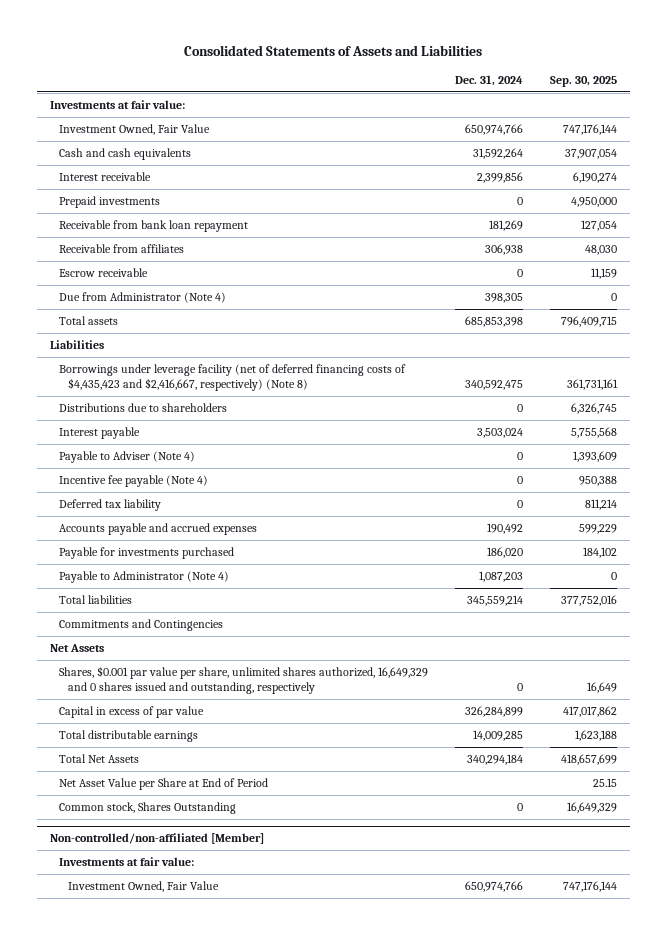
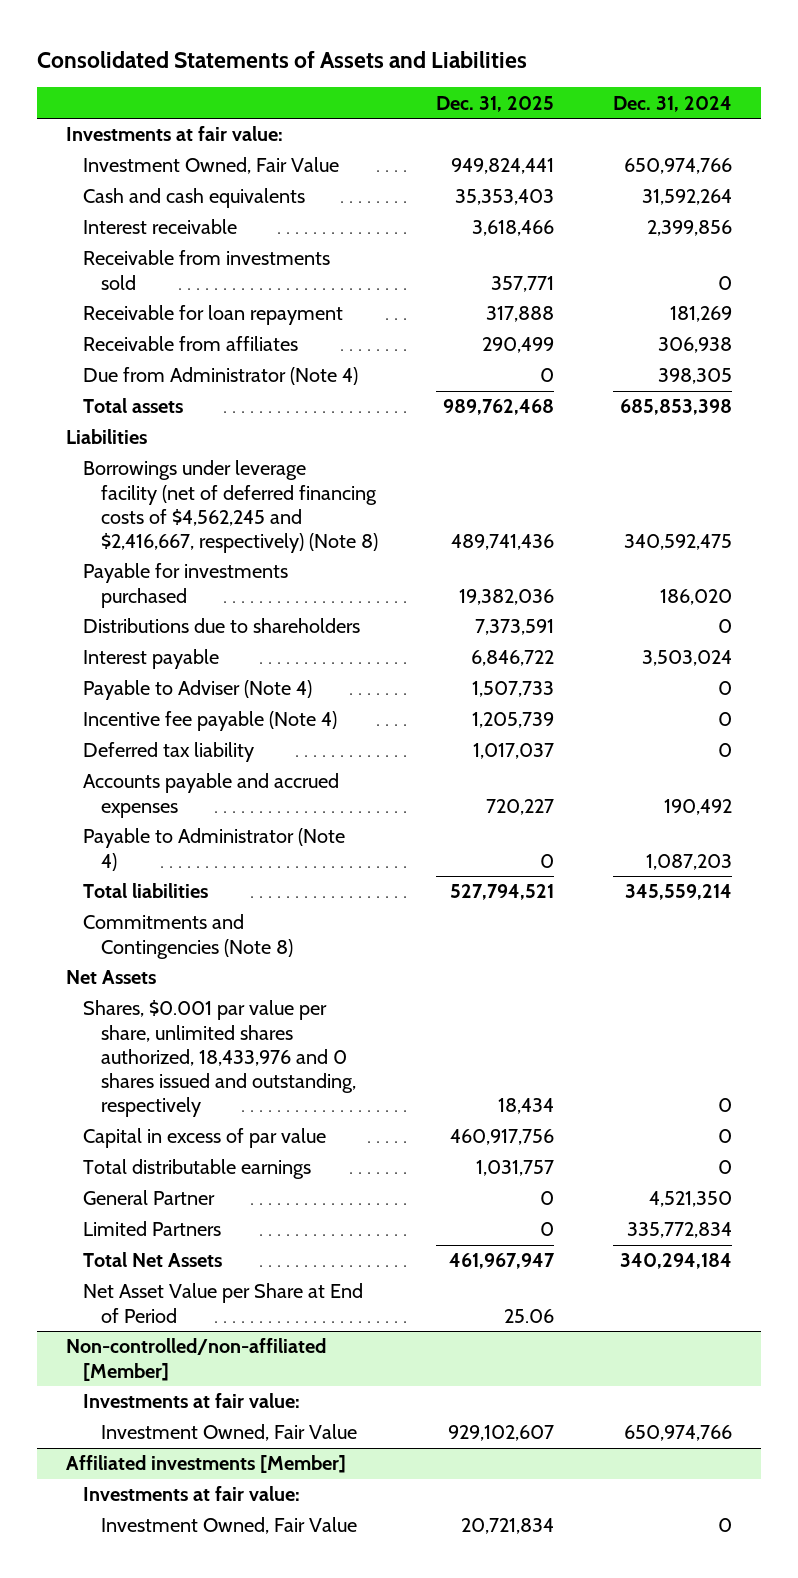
[549,75,617,87] Sep. 30, 2025 -> none
none -> [436,95,555,112] Dec. 31, 2025
[59,196,161,209] Prepaid investments -> none
none -> [83,250,331,290] Receivable from investments sold
[59,220,249,233] Receivable from bank loan repayment -> [83,305,344,326] Receivable for loan repayment
[59,268,149,278] Escrow receivable -> none
[59,364,407,391] Borrowings under leverage facility (net of deferred financing costs of $4,435,423 and $2,416,667, respectively) (Note 8) -> [83,460,378,553] Borrowings under leverage facility (net of deferred financing costs of $4,562,245 and $2,416,667, respectively) (Note 8)
[59,547,235,560] Payable for investments purchased -> [83,563,289,608] Payable for investments purchased
[59,619,224,632] Commitments and Contingencies -> [83,914,293,959] Commitments and Contingencies (Note 8)
[59,666,429,694] Shares, $0.001 par value per share, unlimited shares authorized, 16,649,329 and 0 shares issued and outstanding, respectively -> [83,1000,356,1118] Shares, $0.001 par value per share, unlimited shares authorized, 18,433,976 and 0 shares issued and outstanding, respectively
[464,706,523,718] 326,284,899 -> [717,1129,732,1144] 0
[472,730,523,742] 14,009,285 -> [717,1160,732,1175] 0
none -> [83,1190,216,1206] General Partner
none -> [83,1221,222,1237] Limited Partners
[59,802,237,815] Common stock, Shares Outstanding -> none
none -> [66,1455,347,1474] Affiliated investments [Member]
none -> [83,1486,301,1502] Investments at fair value:
none -> [100,1517,357,1535] Investment Owned, Fair Value

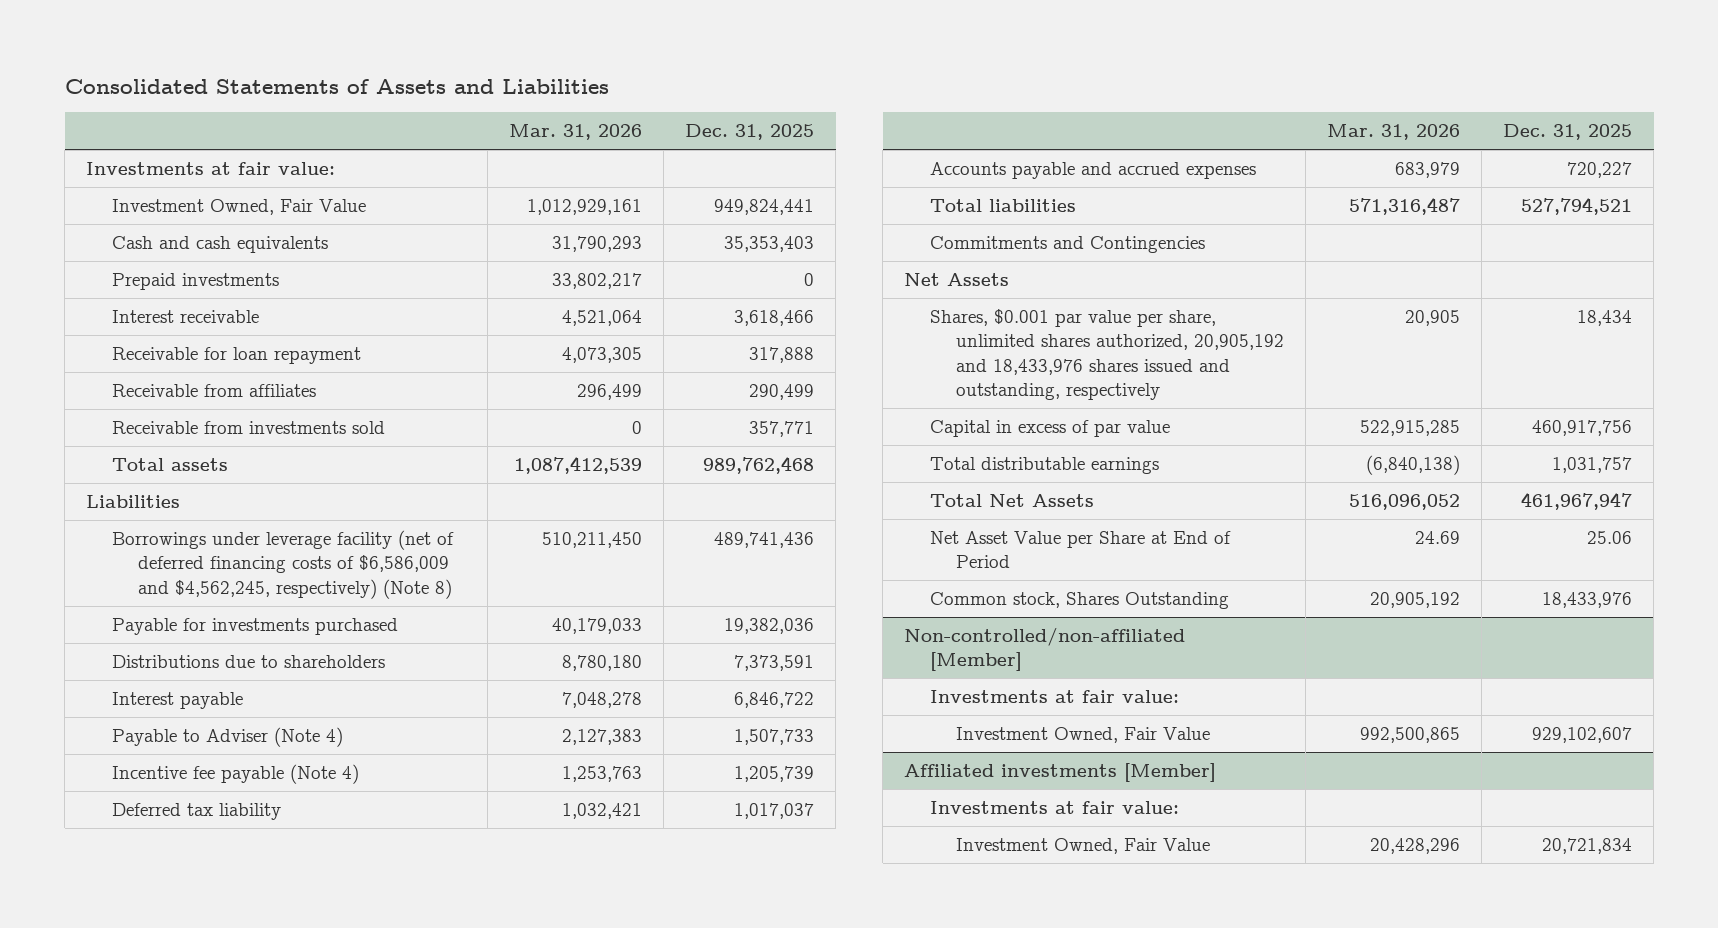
[612,95,732,112] Dec. 31, 2024 -> none
none -> [509,124,643,141] Mar. 31, 2026
none -> [112,272,280,290] Prepaid investments
[83,367,359,386] Due from Administrator (Note 4) -> none
[83,250,331,290] Receivable from investments sold -> [112,420,386,434] Receivable from investments sold
[83,460,378,553] Borrowings under leverage facility (net of deferred financing costs of $4,562,245 and $2,416,667, respectively) (Note 8) -> [112,529,455,599] Borrowings under leverage facility (net of deferred financing costs of $6,586,009 and $4,562,245, respectively) (Note 8)
[83,828,346,871] Payable to Administrator (Note 4) -> none
[83,914,293,959] Commitments and Contingencies (Note 8) -> [930,235,1206,253] Commitments and Contingencies
[83,1000,356,1118] Shares, $0.001 par value per share, unlimited shares authorized, 18,433,976 and 0 shares issued and outstanding, respectively -> [930,308,1285,400] Shares, $0.001 par value per share, unlimited shares authorized, 20,905,192 and 18,433,976 shares issued and outstanding, respectively
[83,1190,216,1206] General Partner -> none
[83,1221,222,1237] Limited Partners -> none
none -> [930,591,1230,609] Common stock, Shares Outstanding

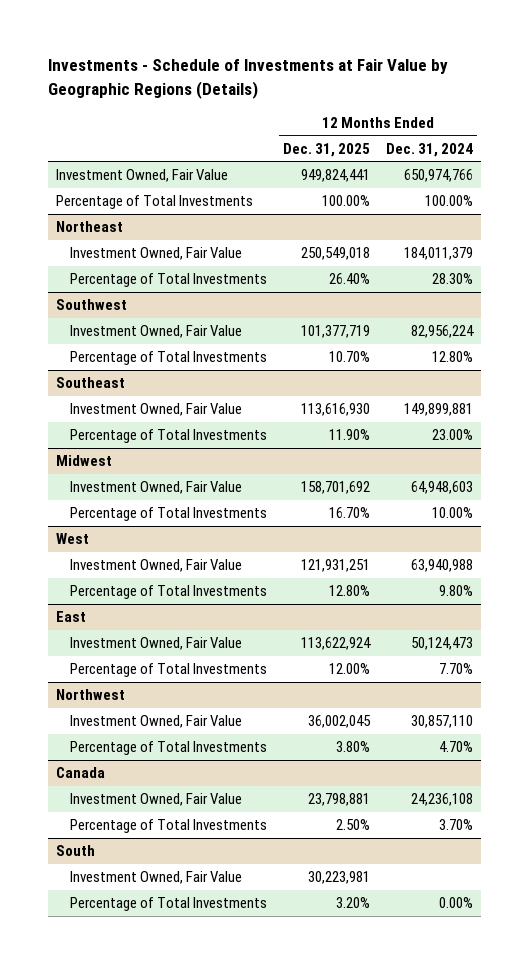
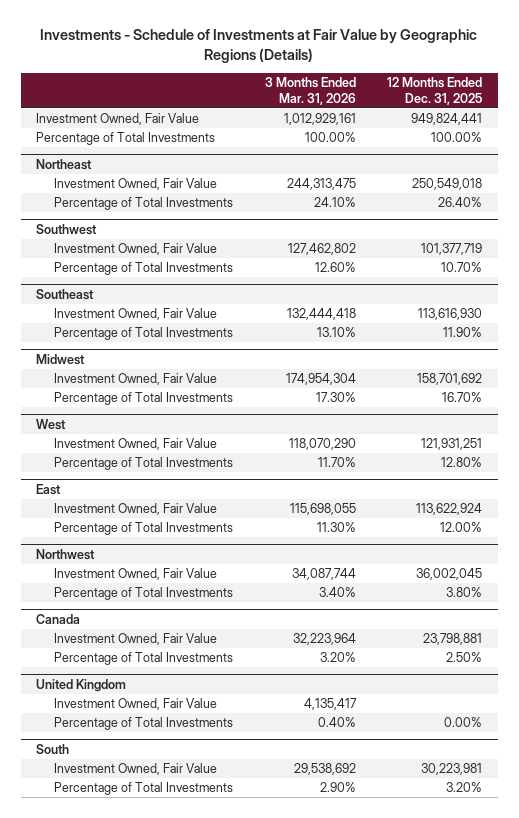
[385,142,473,157] Dec. 31, 2024 -> none
none -> [264,76,356,105] 3 Months Ended Mar. 31, 2026
none -> [36,679,127,693] United Kingdom
none -> [54,698,218,711] Investment Owned, Fair Value
none -> [54,717,234,731] Percentage of Total Investments

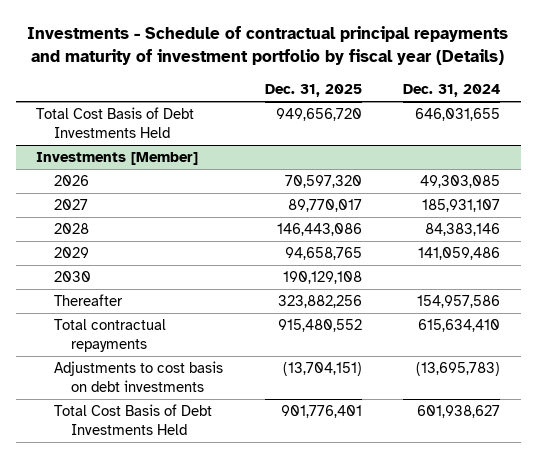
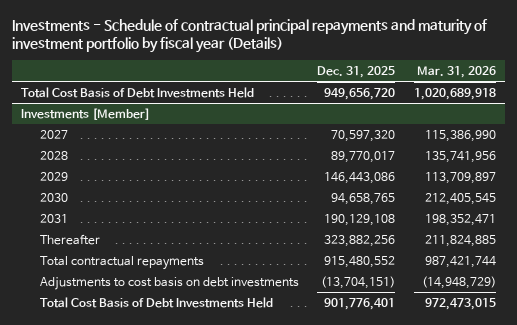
[403,84,501,98] Dec. 31, 2024 -> none
none -> [416,65,496,78] Mar. 31, 2026
[53,175,89,187] 2026 -> [39,129,68,139] 2027
[53,199,88,211] 2027 -> [39,150,68,160] 2028
[53,223,89,235] 2028 -> [39,171,68,181] 2029
[53,247,89,259] 2029 -> [39,192,68,202] 2030
[53,271,91,283] 2030 -> [39,213,68,223] 2031

